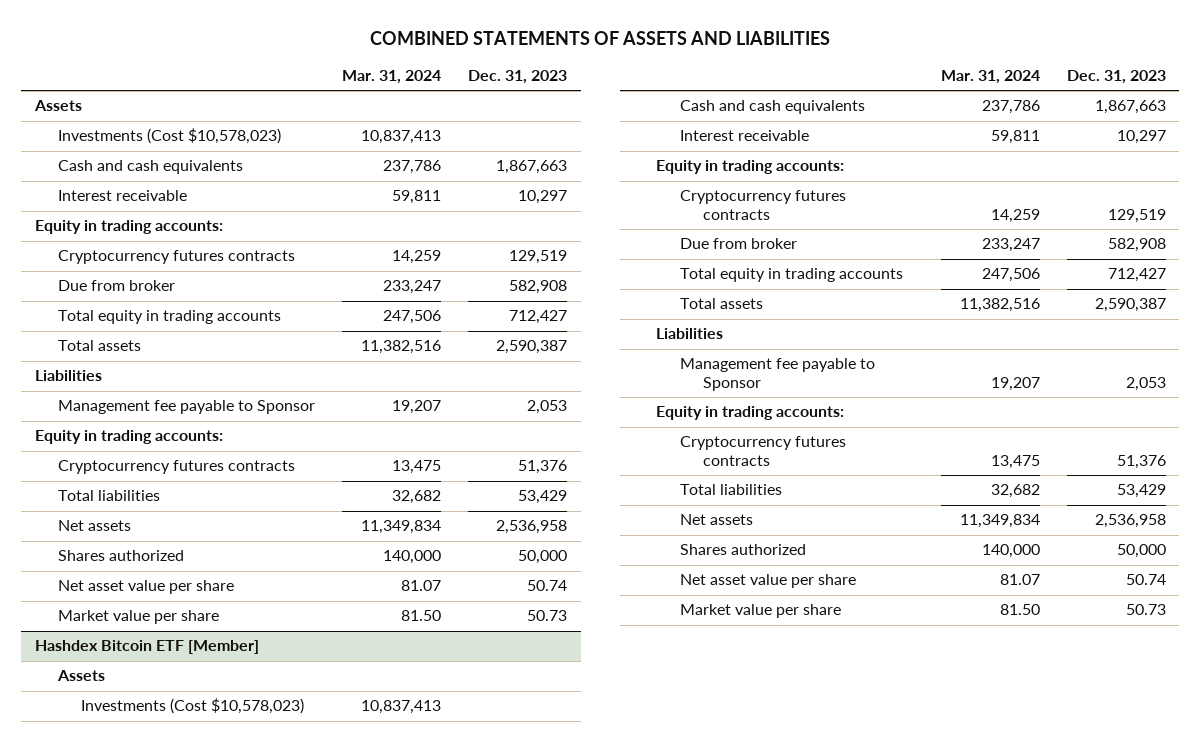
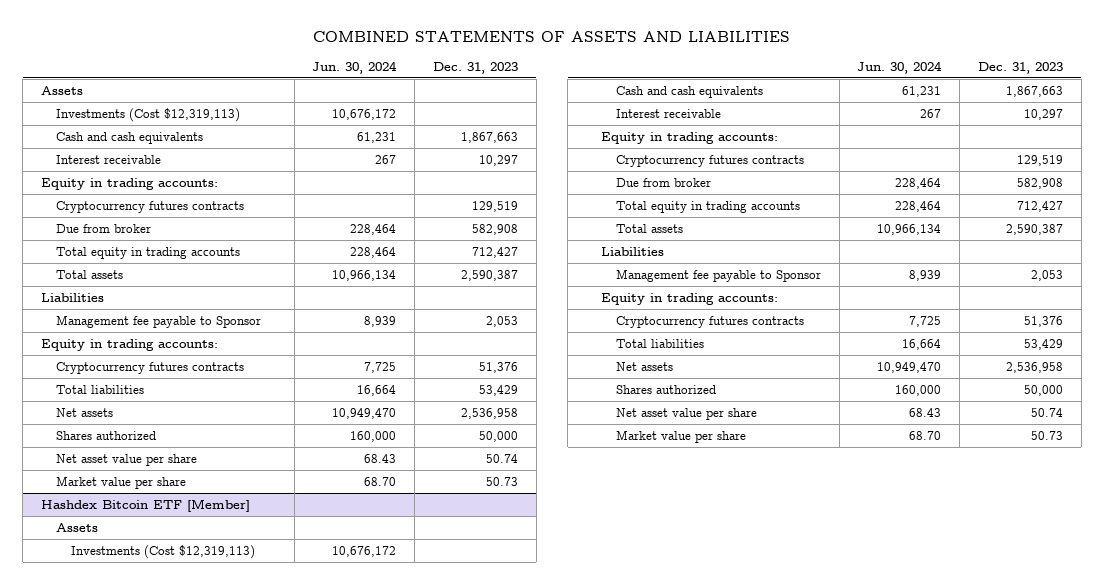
[342,70,442,85] Mar. 31, 2024 -> none
none -> [312,60,398,74] Jun. 30, 2024
[58,128,282,145] Investments (Cost $10,578,023) -> [55,107,240,122] Investments (Cost $12,319,113)
[81,698,305,715] Investments (Cost $10,578,023) -> [70,544,255,559] Investments (Cost $12,319,113)

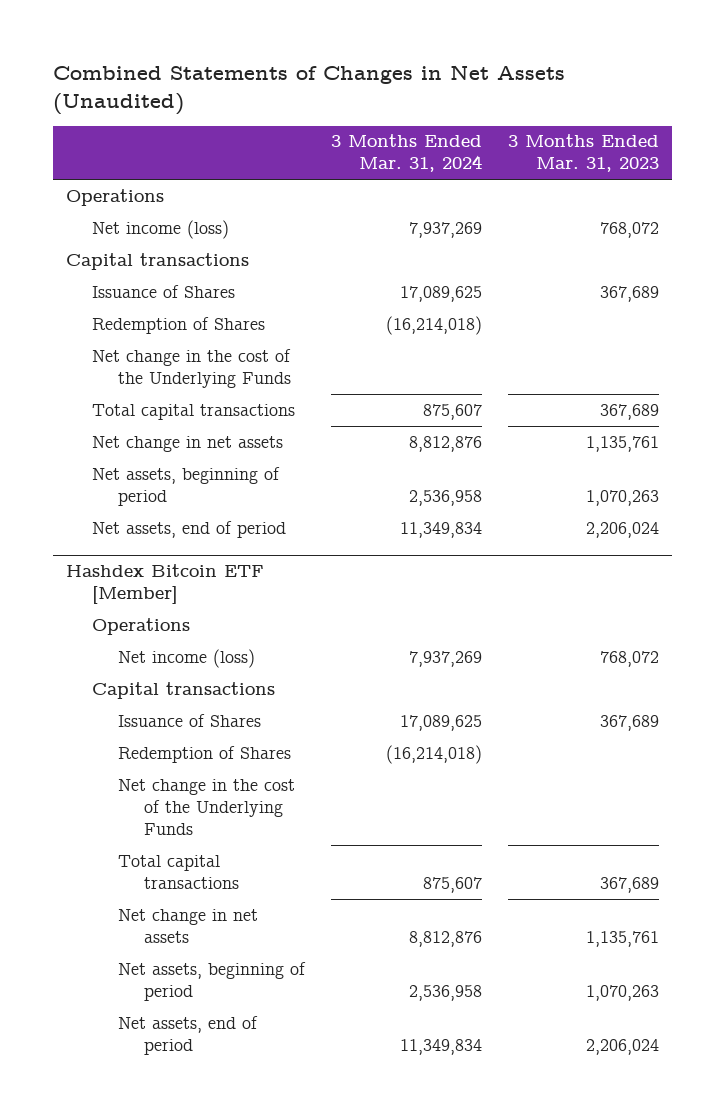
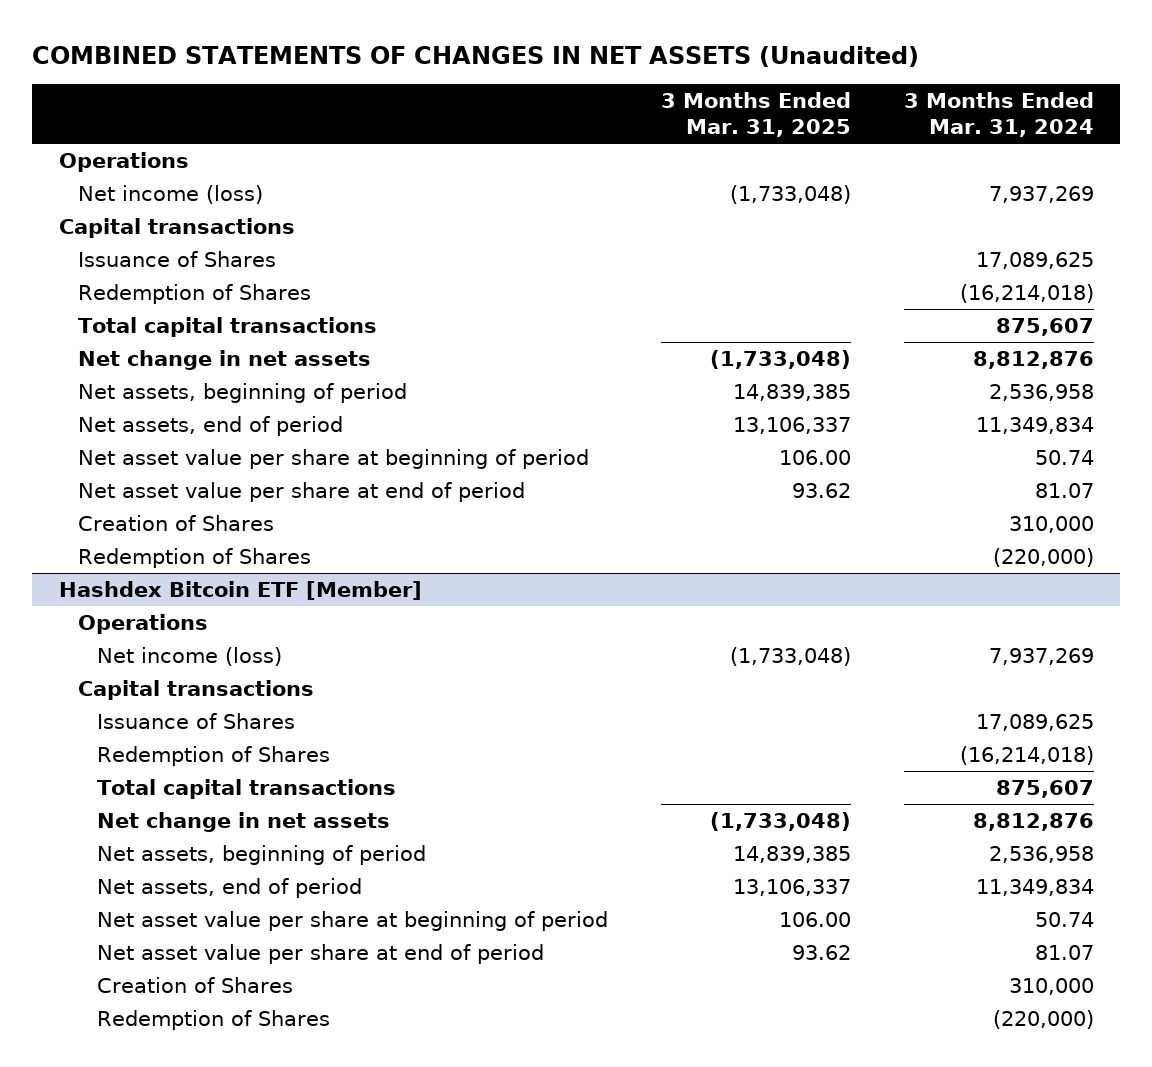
[52,65,565,115] Combined Statements of Changes in Net Assets (Unaudited) -> [32,45,920,67] COMBINED STATEMENTS OF CHANGES IN NET ASSETS (Unaudited)
[507,134,659,173] 3 Months Ended Mar. 31, 2023 -> none
none -> [660,92,851,138] 3 Months Ended Mar. 31, 2025
[92,348,292,388] Net change in the cost of the Underlying Funds -> none
none -> [77,449,589,470] Net asset value per share at beginning of period
none -> [77,482,525,503] Net asset value per share at end of period
none -> [77,515,274,532] Creation of Shares
none -> [77,548,311,569] Redemption of Shares
[118,778,296,835] Net change in the cost of the Underlying Funds -> none
none -> [96,911,608,932] Net asset value per share at beginning of period
none -> [96,944,544,965] Net asset value per share at end of period
none -> [96,977,293,994] Creation of Shares
none -> [96,1010,330,1031] Redemption of Shares

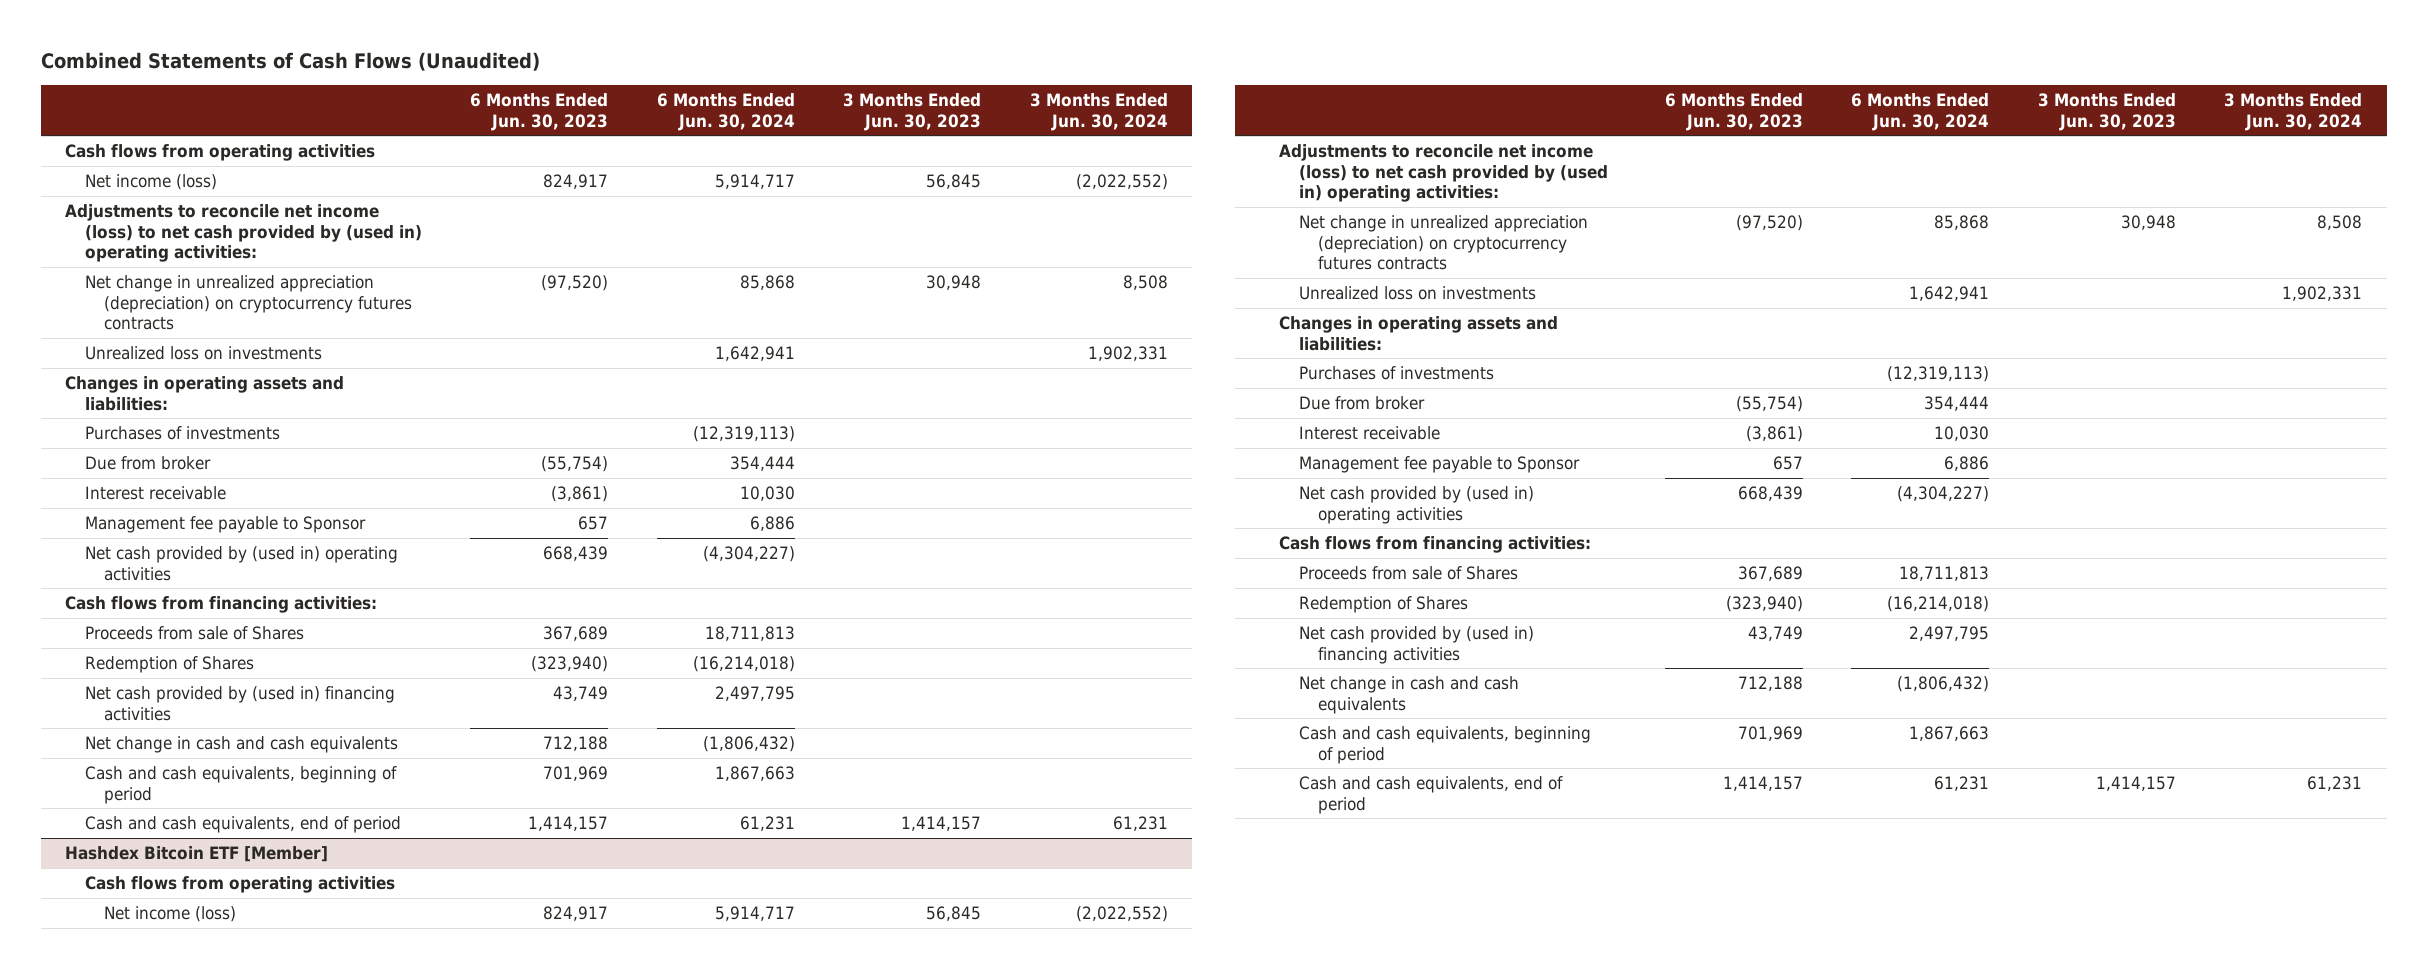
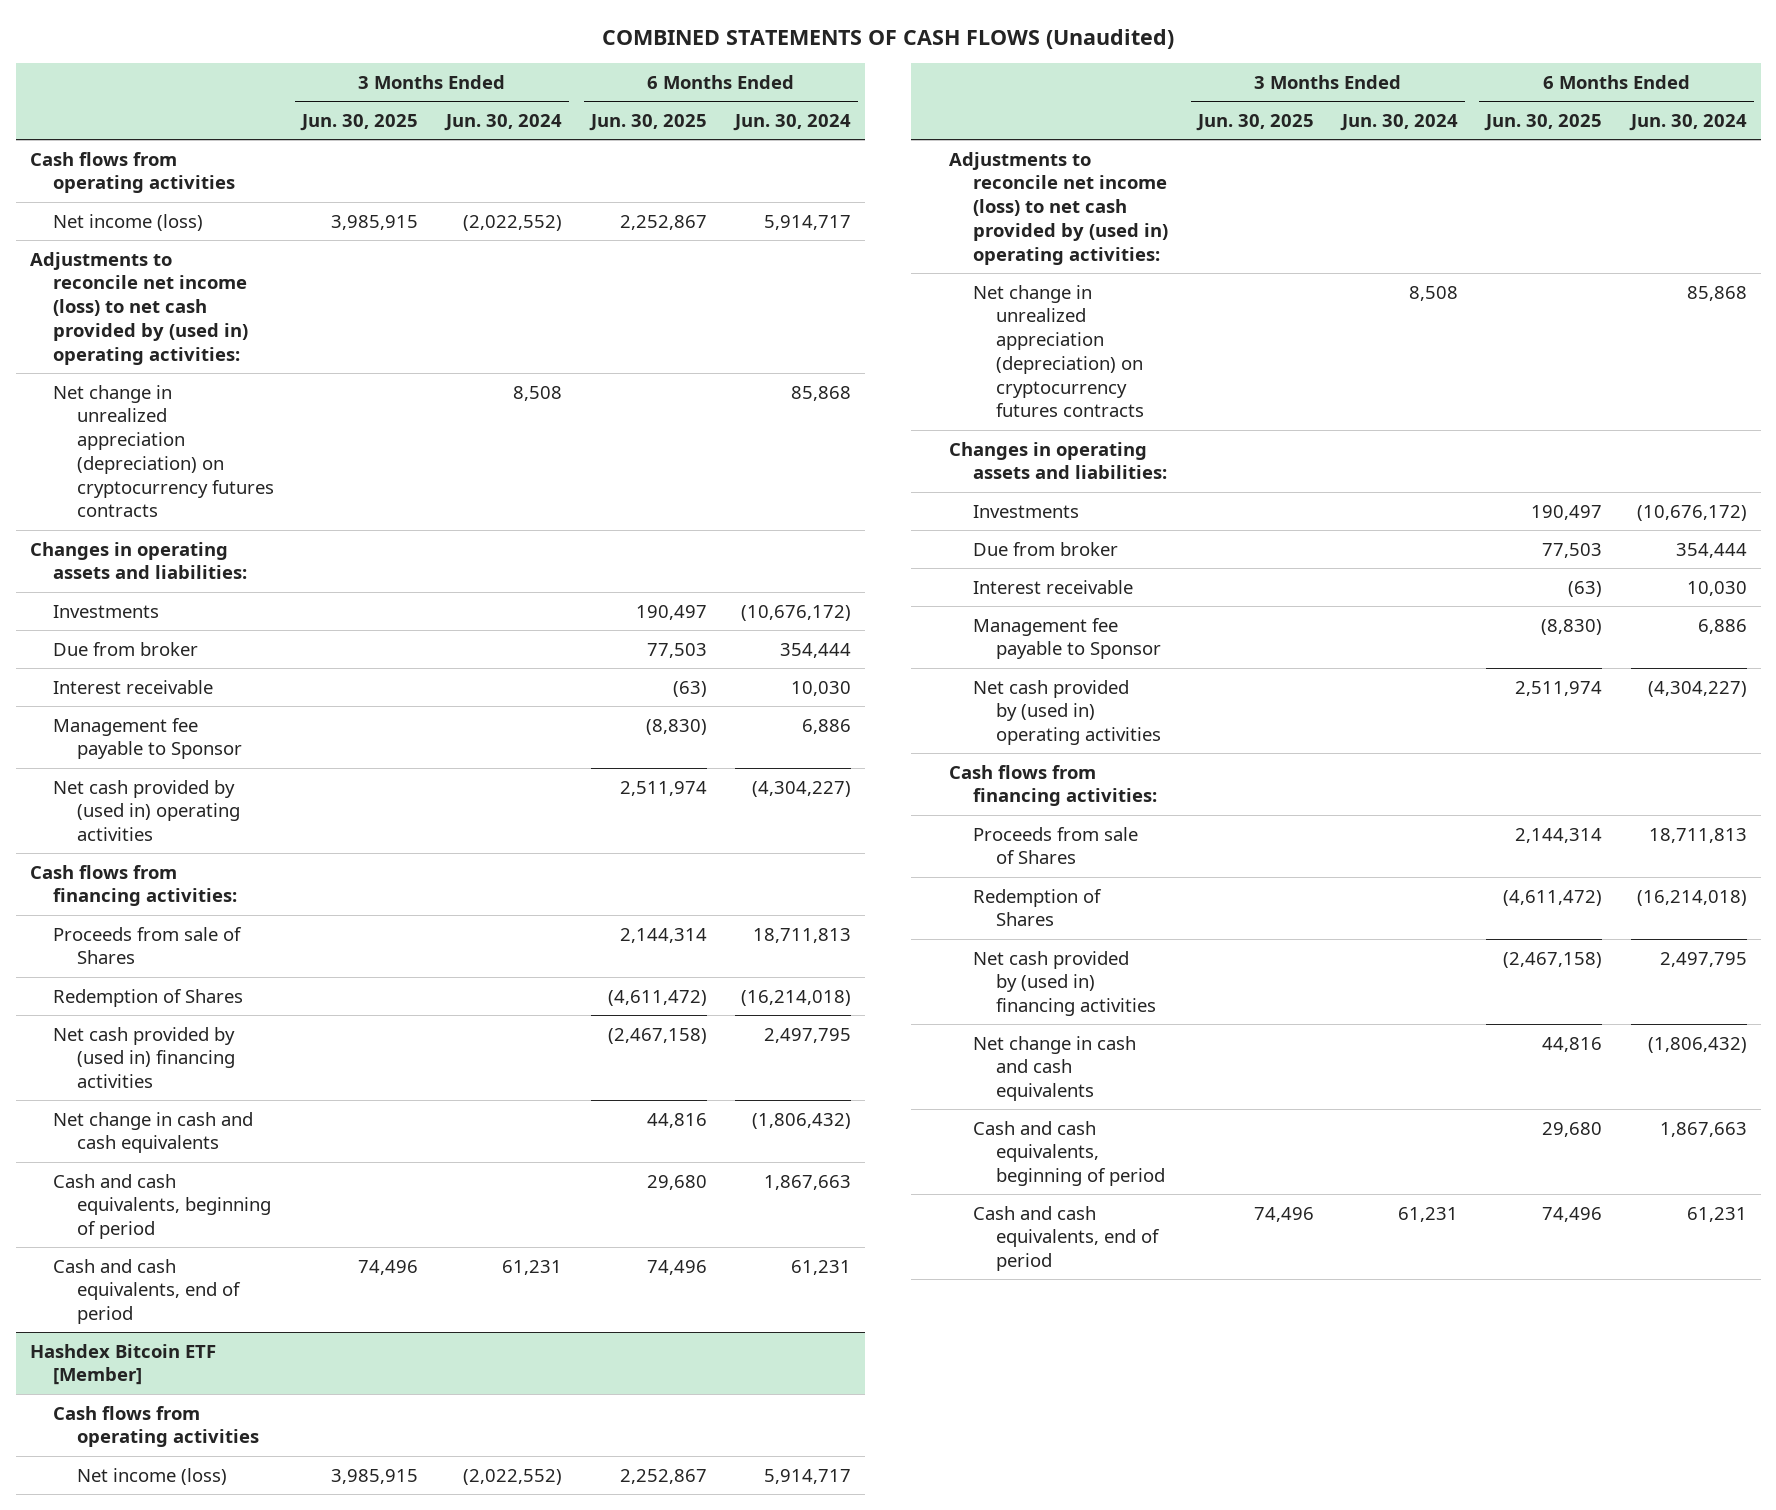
[41,51,541,71] Combined Statements of Cash Flows (Unaudited) -> [602,28,1175,49] COMBINED STATEMENTS OF CASH FLOWS (Unaudited)
[470,93,609,131] 6 Months Ended Jun. 30, 2023 -> none
[843,93,982,131] 3 Months Ended Jun. 30, 2023 -> none
none -> [300,113,419,131] Jun. 30, 2025
none -> [588,113,707,131] Jun. 30, 2025
[84,346,322,361] Unrealized loss on investments -> none
[84,426,280,441] Purchases of investments -> [53,604,160,618] Investments
[692,426,795,443] (12,319,113) -> [740,604,851,621] (10,676,172)
[1298,286,1536,301] Unrealized loss on investments -> none
[1298,366,1494,381] Purchases of investments -> [972,504,1079,518] Investments
[1887,366,1990,383] (12,319,113) -> [1636,504,1747,521] (10,676,172)

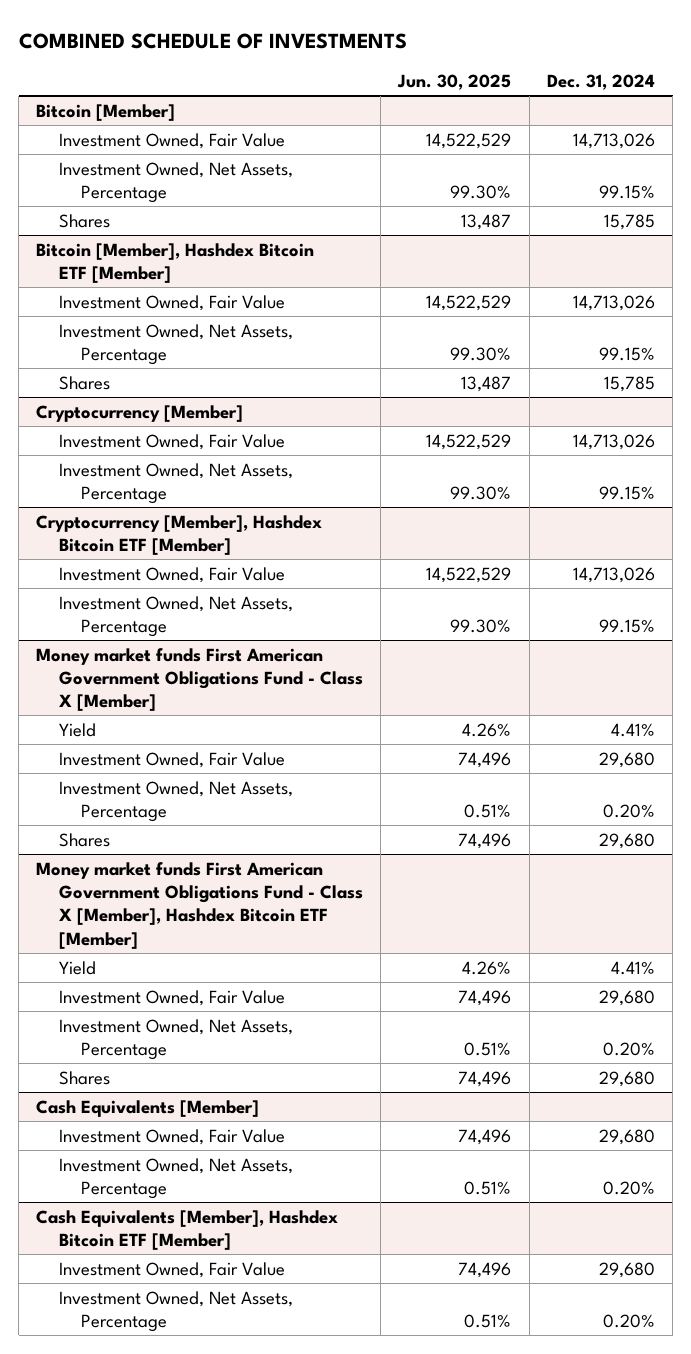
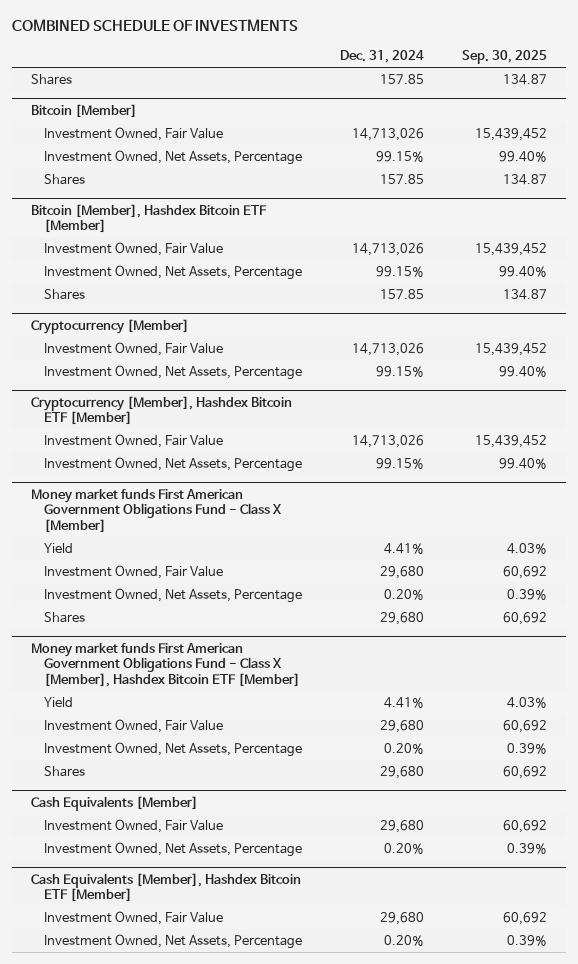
[397,73,512,90] Jun. 30, 2025 -> none
none -> [461,50,547,65] Sep. 30, 2025
none -> [30,74,72,86] Shares
[604,213,656,230] 15,785 -> [379,174,424,185] 157.85
[604,375,656,392] 15,785 -> [379,289,424,300] 157.85

